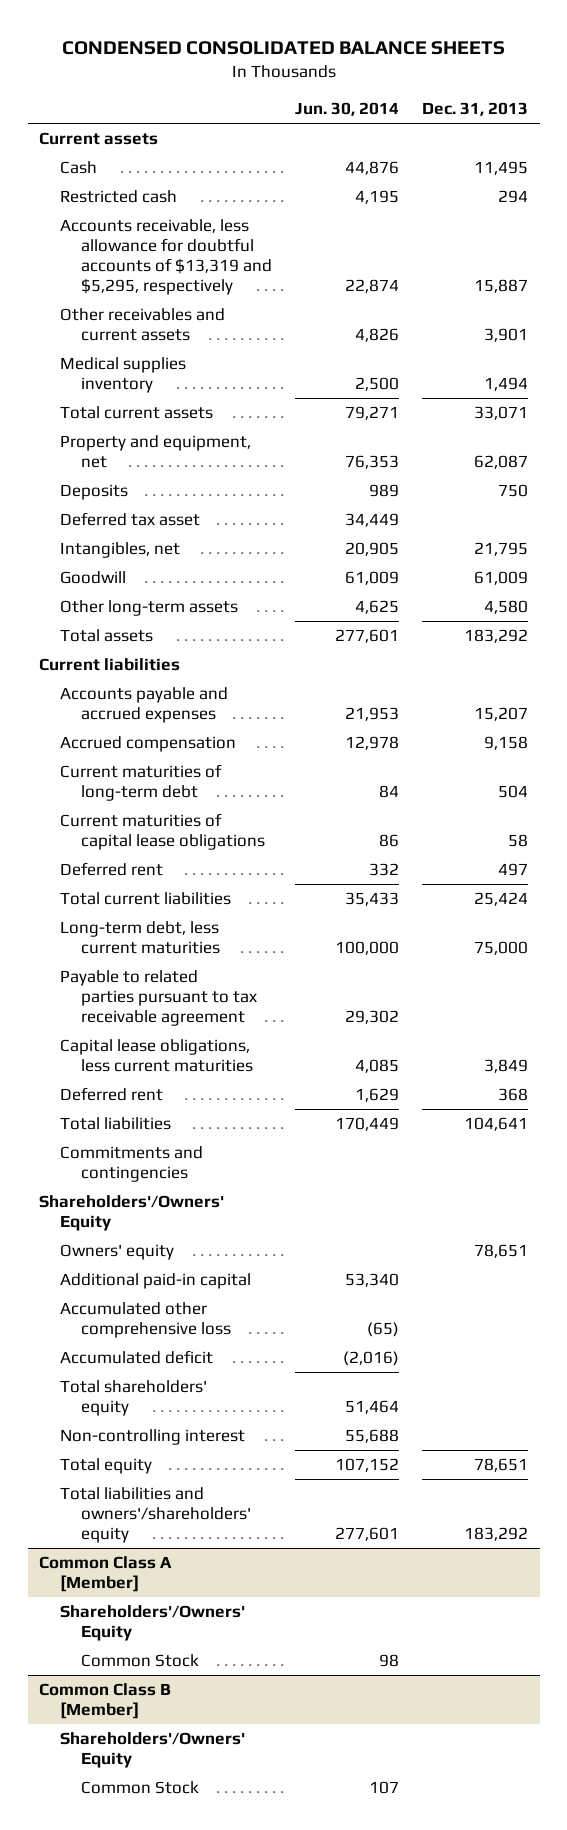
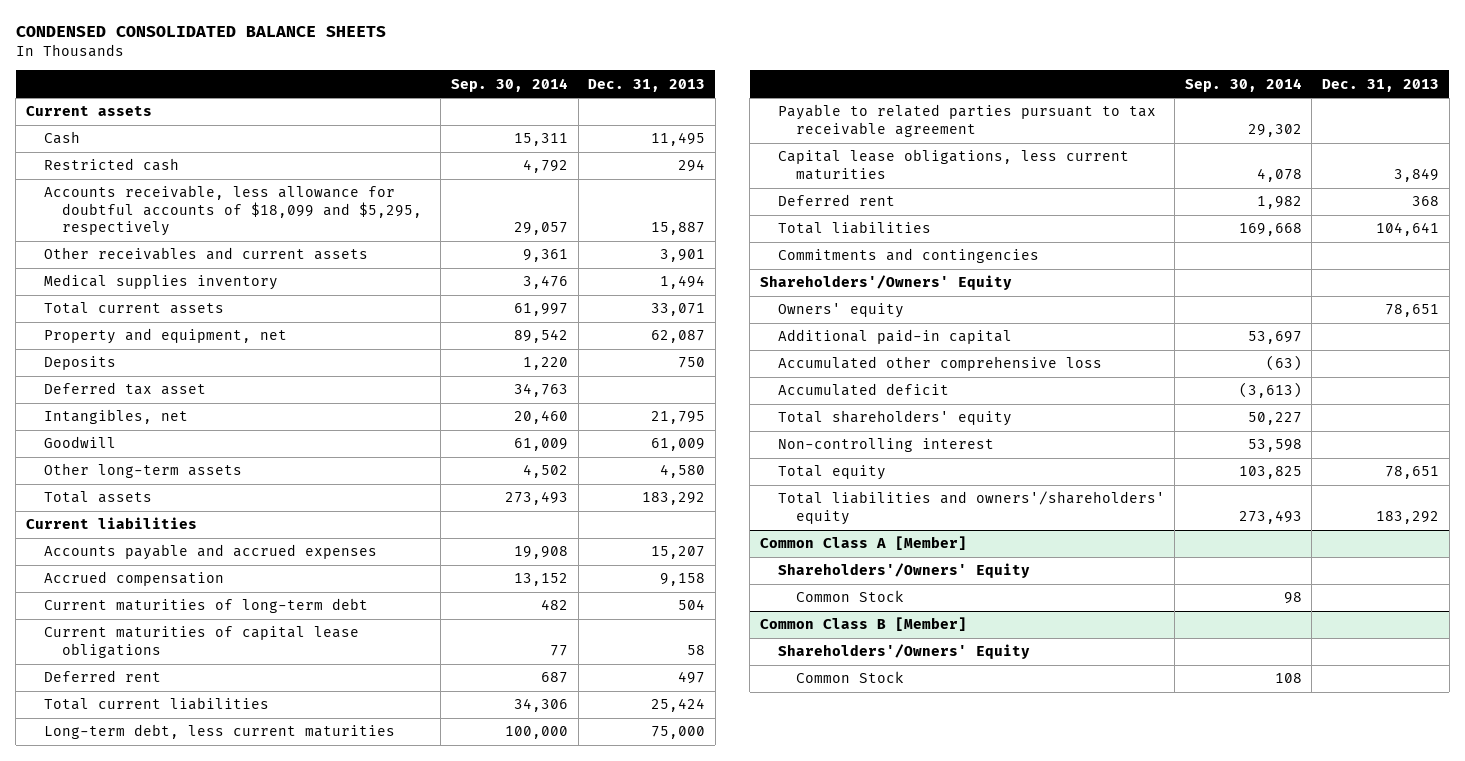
[295,102,400,117] Jun. 30, 2014 -> none
none -> [451,77,569,92] Sep. 30, 2014
[60,219,273,295] Accounts receivable, less allowance for doubtful accounts of $13,319 and $5,295, respectively -> [43,185,422,237] Accounts receivable, less allowance for doubtful accounts of $18,099 and $5,295, respectively

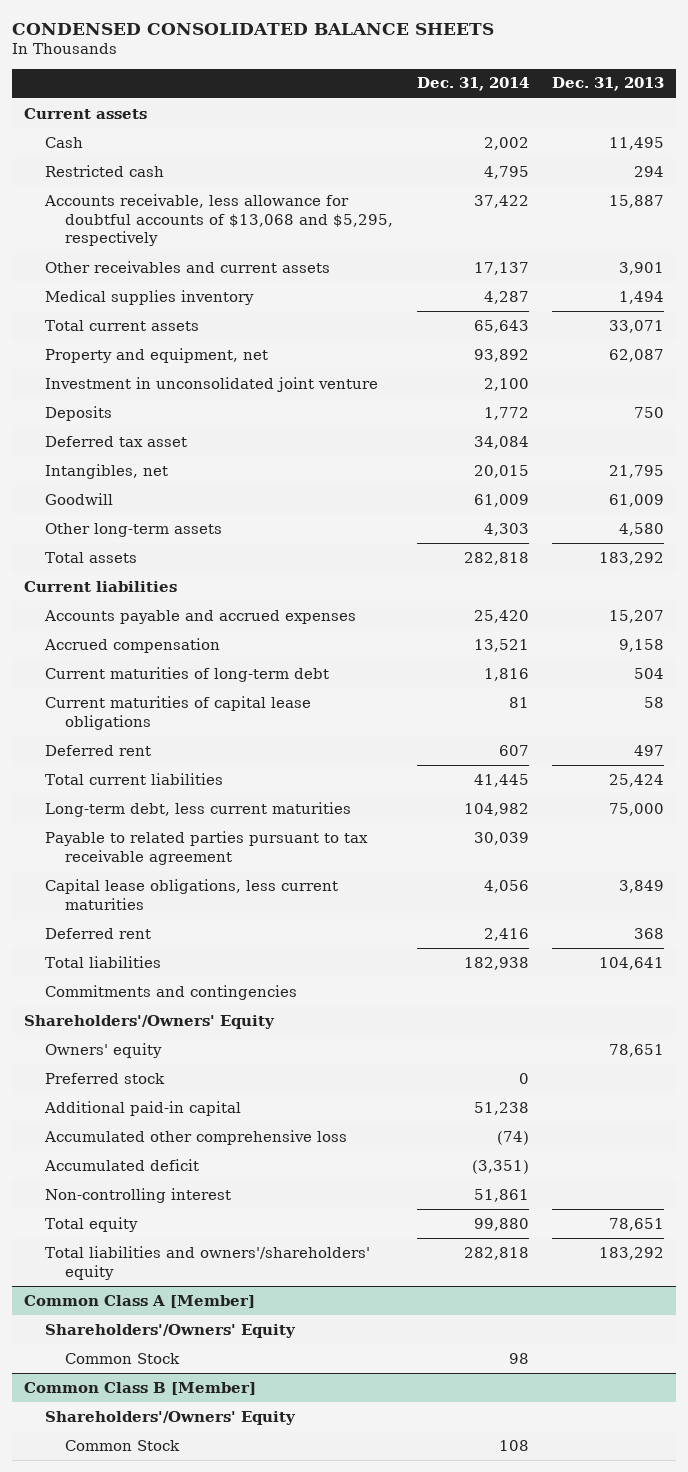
[451,77,569,92] Sep. 30, 2014 -> none
none -> [416,77,529,92] Dec. 31, 2014
[43,185,422,237] Accounts receivable, less allowance for doubtful accounts of $18,099 and $5,295, respectively -> [43,193,394,247] Accounts receivable, less allowance for doubtful accounts of $13,068 and $5,295, respectively
none -> [44,376,378,392] Investment in unconsolidated joint venture
none -> [44,1072,165,1084] Preferred stock
[777,410,1012,427] Total shareholders' equity -> none

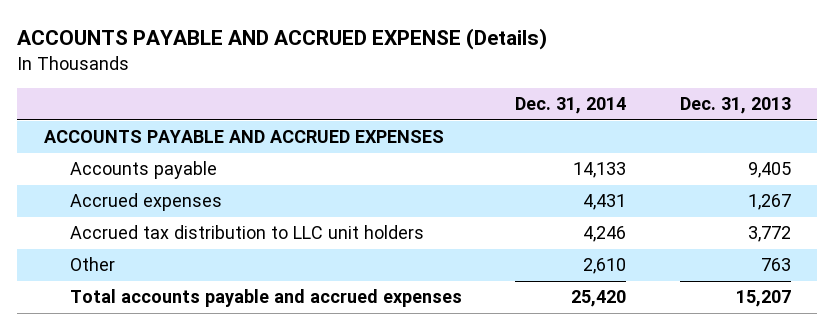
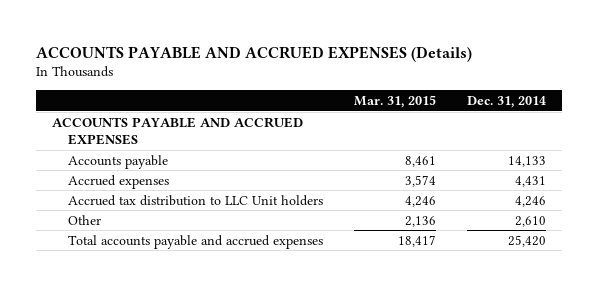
[17,28,548,51] ACCOUNTS PAYABLE AND ACCRUED EXPENSE (Details) -> [36,45,473,62] ACCOUNTS PAYABLE AND ACCRUED EXPENSES (Details)
[679,97,791,115] Dec. 31, 2013 -> none
none -> [354,94,437,108] Mar. 31, 2015
[70,225,425,240] Accrued tax distribution to LLC unit holders -> [68,194,324,206] Accrued tax distribution to LLC Unit holders

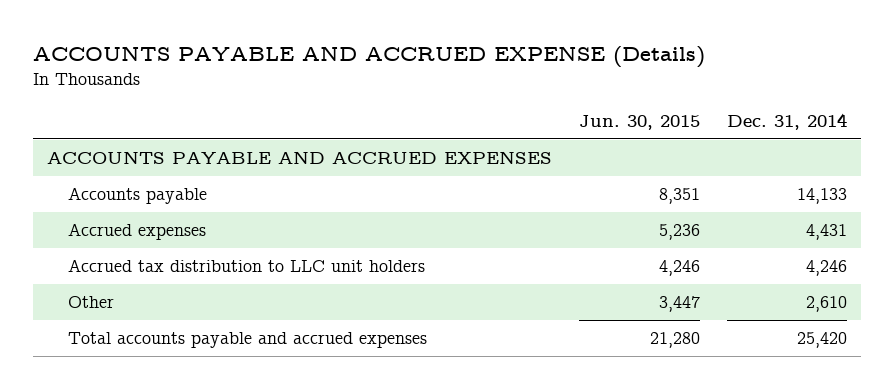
[36,45,473,62] ACCOUNTS PAYABLE AND ACCRUED EXPENSES (Details) -> [32,45,705,68] ACCOUNTS PAYABLE AND ACCRUED EXPENSE (Details)
[354,94,437,108] Mar. 31, 2015 -> none
none -> [578,115,700,131] Jun. 30, 2015
[68,194,324,206] Accrued tax distribution to LLC Unit holders -> [68,259,426,273] Accrued tax distribution to LLC unit holders

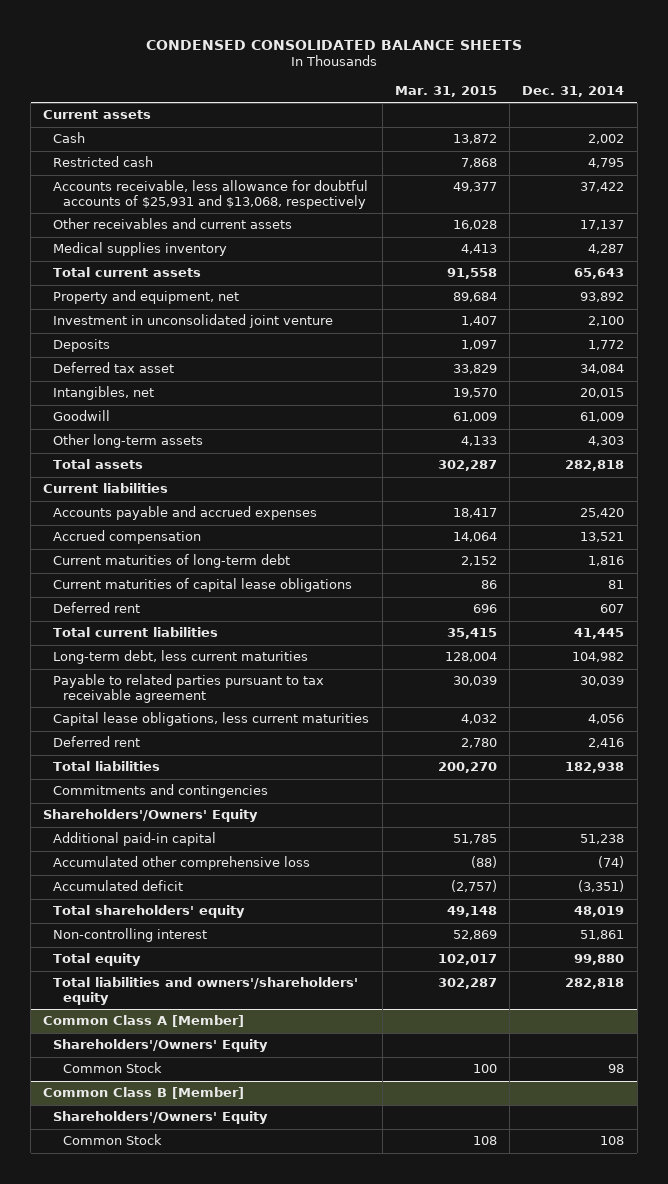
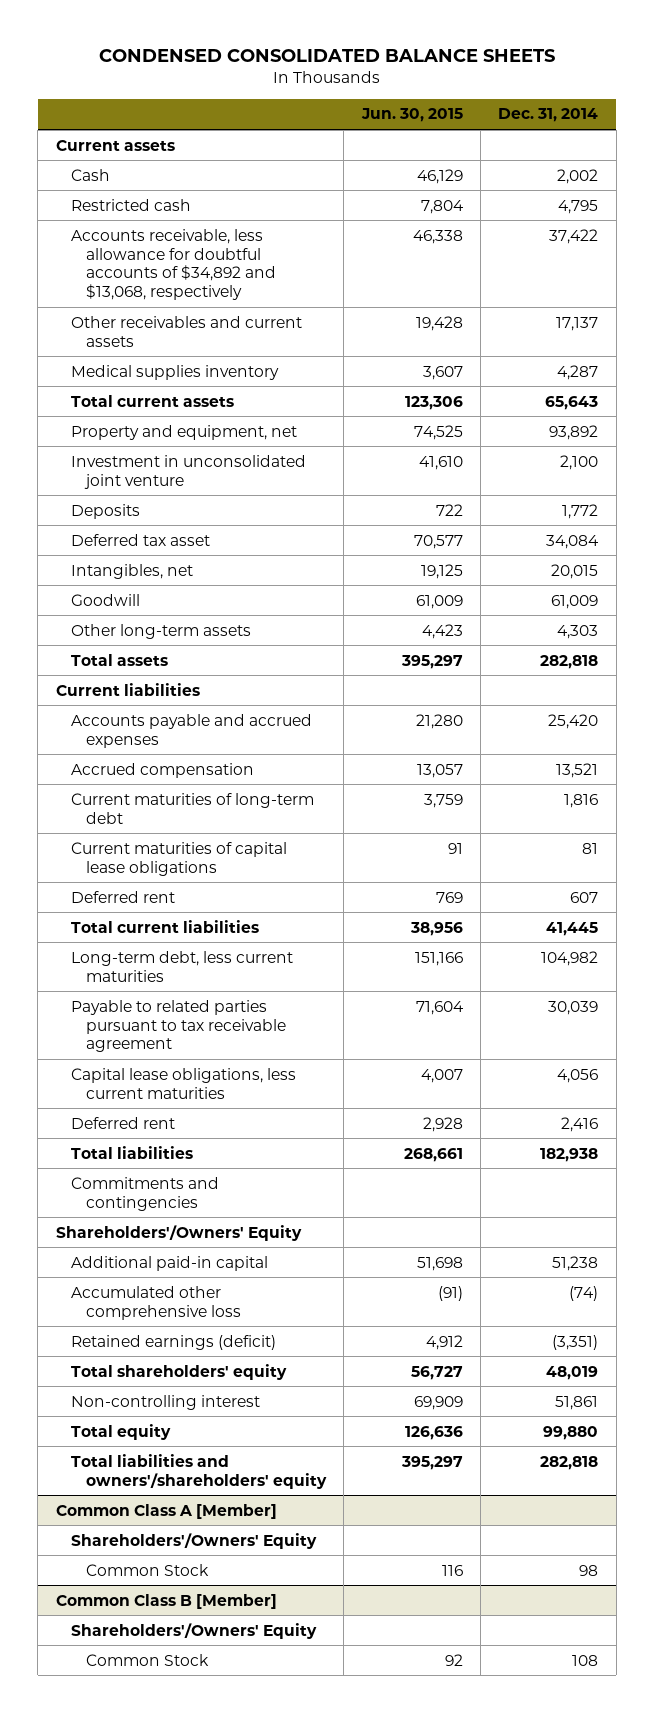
[394,85,497,97] Mar. 31, 2015 -> none
none -> [360,108,463,123] Jun. 30, 2015
[53,180,369,209] Accounts receivable, less allowance for doubtful accounts of $25,931 and $13,068, respectively -> [70,228,276,301] Accounts receivable, less allowance for doubtful accounts of $34,892 and $13,068, respectively
[53,880,184,892] Accumulated deficit -> [70,1334,276,1350] Retained earnings (deficit)

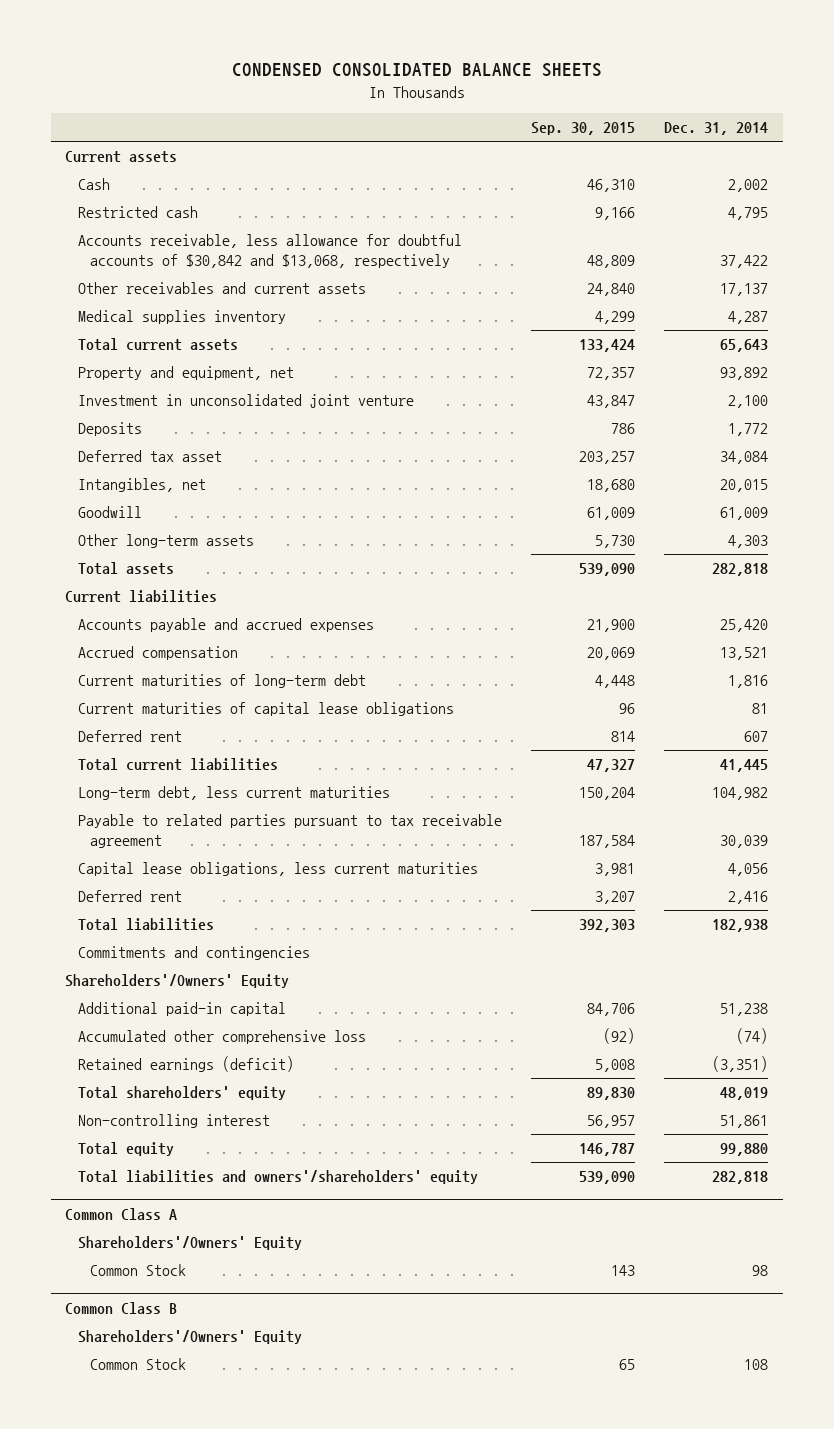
[360,108,463,123] Jun. 30, 2015 -> none
none -> [530,122,635,136] Sep. 30, 2015
[70,228,276,301] Accounts receivable, less allowance for doubtful accounts of $34,892 and $13,068, respectively -> [77,234,462,268] Accounts receivable, less allowance for doubtful accounts of $30,842 and $13,068, respectively
[55,1503,277,1519] Common Class A [Member] -> [65,1208,178,1221] Common Class A
[55,1593,277,1609] Common Class B [Member] -> [65,1302,178,1315] Common Class B

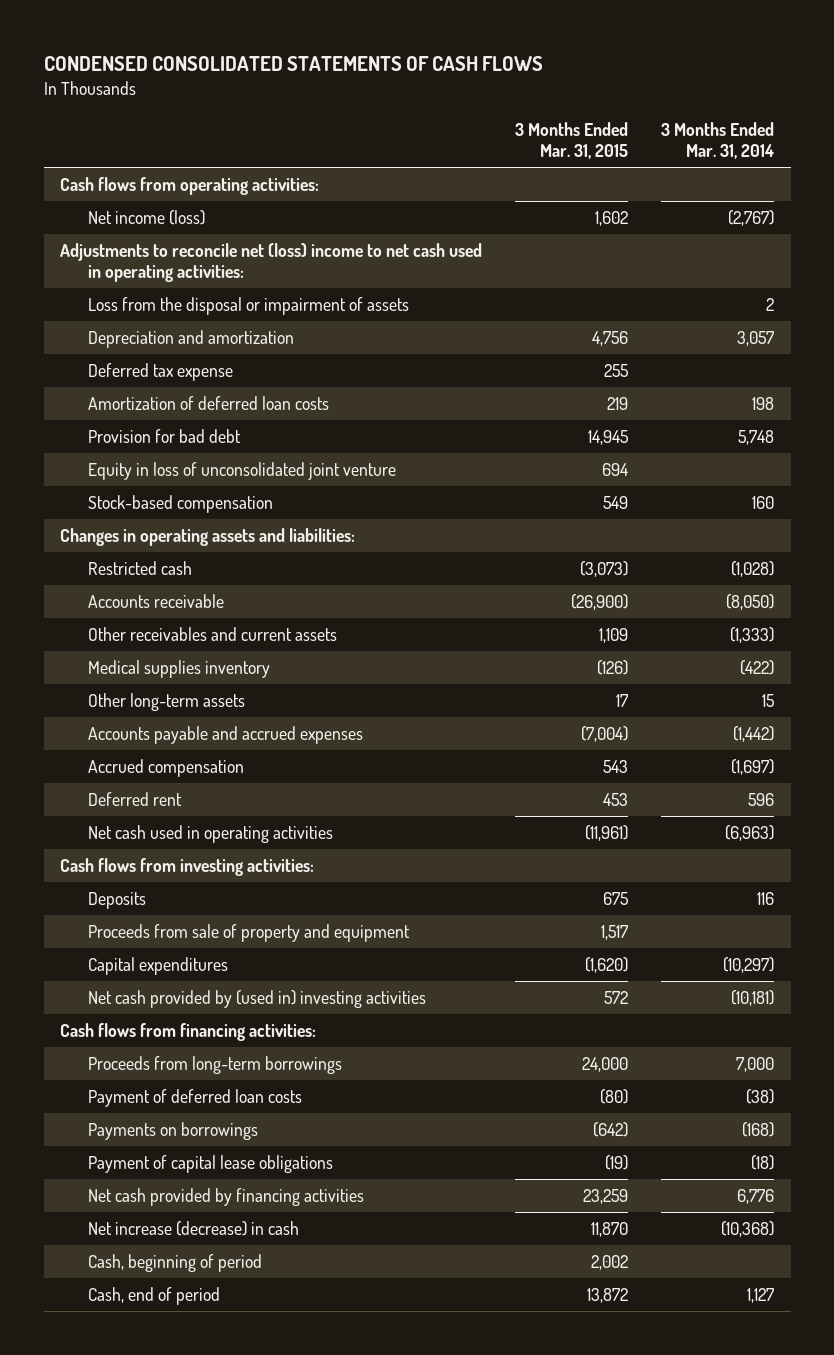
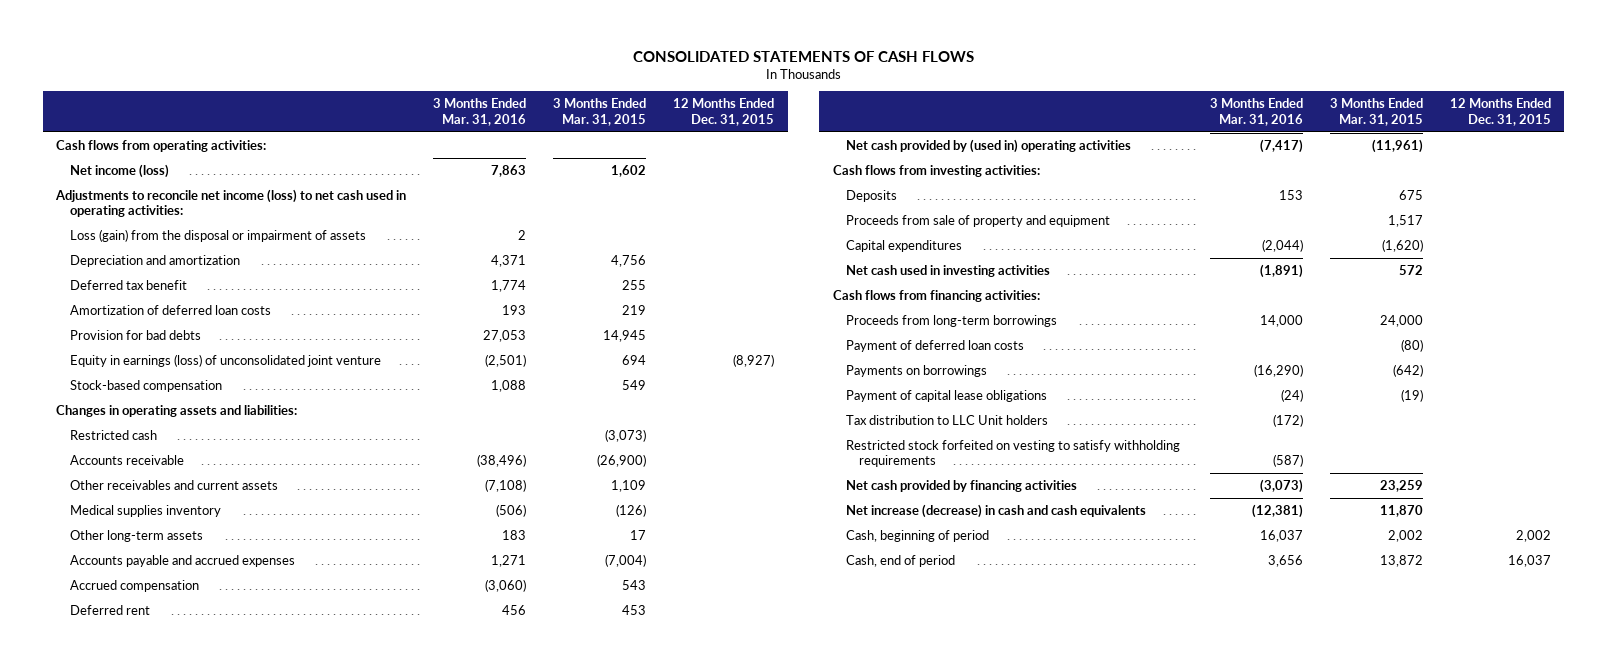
[43,56,543,72] CONDENSED CONSOLIDATED STATEMENTS OF CASH FLOWS -> [632,51,974,63] CONSOLIDATED STATEMENTS OF CASH FLOWS
[661,121,775,160] 3 Months Ended Mar. 31, 2014 -> none
none -> [433,98,527,126] 3 Months Ended Mar. 31, 2016
none -> [673,98,775,126] 12 Months Ended Dec. 31, 2015
[60,242,483,283] Adjustments to reconcile net (loss) income to net cash used in operating activities: -> [55,188,407,218] Adjustments to reconcile net income (loss) to net cash used in operating activities:
[88,296,410,315] Loss from the disposal or impairment of assets -> [69,228,366,242] Loss (gain) from the disposal or impairment of assets
[88,362,234,381] Deferred tax expense -> [69,279,187,290] Deferred tax benefit
[88,428,242,443] Provision for bad debt -> [69,329,201,340] Provision for bad debts
[88,461,397,480] Equity in loss of unconsolidated joint venture -> [69,353,381,367] Equity in earnings (loss) of unconsolidated joint venture
[88,824,334,843] Net cash used in operating activities -> [845,138,1131,153] Net cash provided by (used in) operating activities
[88,989,427,1008] Net cash provided by (used in) investing activities -> [845,264,1050,277] Net cash used in investing activities
none -> [845,414,1048,425] Tax distribution to LLC Unit holders
none -> [845,439,1180,468] Restricted stock forfeited on vesting to satisfy withholding requirements
[88,1220,300,1236] Net increase (decrease) in cash -> [845,503,1146,518] Net increase (decrease) in cash and cash equivalents

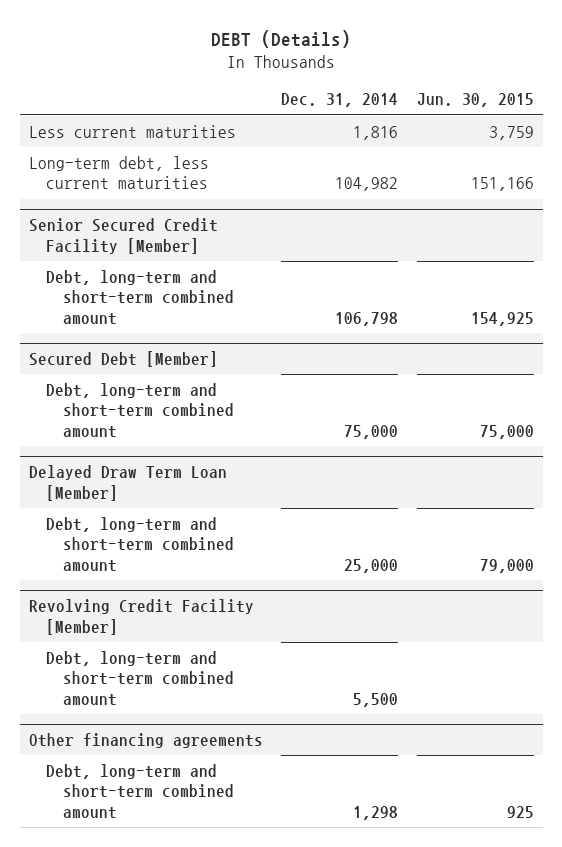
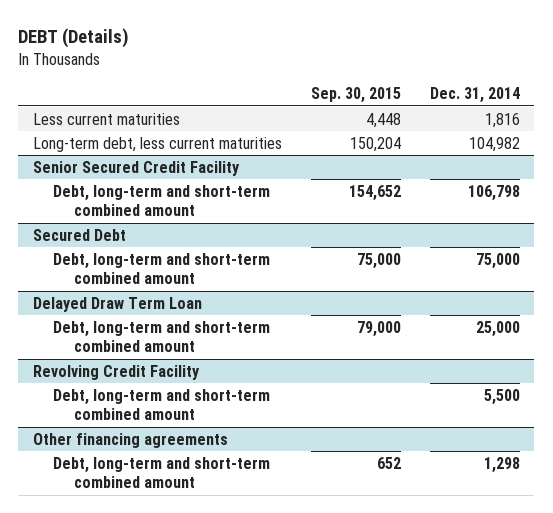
[416,93,534,108] Jun. 30, 2015 -> none
none -> [310,87,401,104] Sep. 30, 2015
[28,218,218,254] Senior Secured Credit Facility [Member] -> [32,160,240,176] Senior Secured Credit Facility
[28,351,218,368] Secured Debt [Member] -> [32,228,126,241] Secured Debt
[28,465,227,501] Delayed Draw Term Loan [Member] -> [32,296,202,312] Delayed Draw Term Loan
[28,599,254,635] Revolving Credit Facility [Member] -> [32,364,200,380] Revolving Credit Facility

